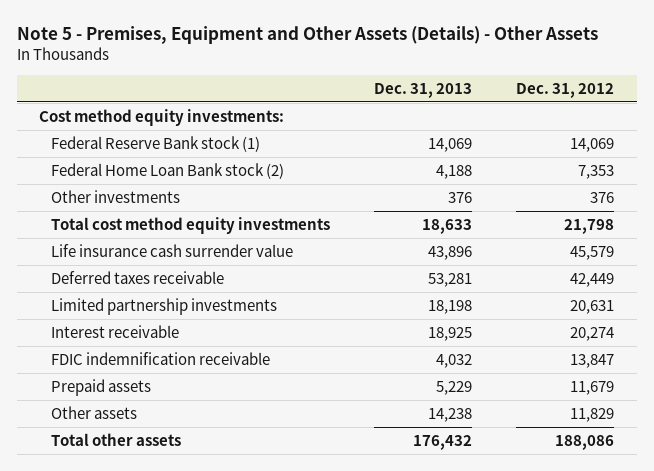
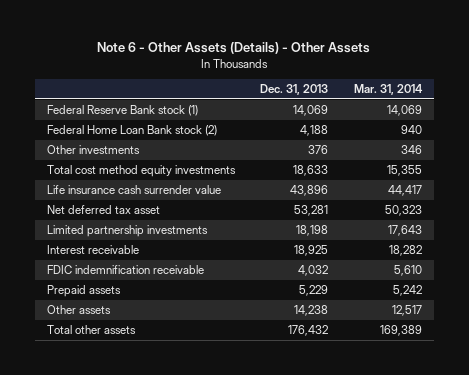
[17,26,599,45] Note 5 - Premises, Equipment and Other Assets (Details) - Other Assets -> [97,42,371,55] Note 6 - Other Assets (Details) - Other Assets
[516,82,615,98] Dec. 31, 2012 -> none
none -> [353,84,423,96] Mar. 31, 2014
[39,108,285,126] Cost method equity investments: -> none
[51,270,225,284] Deferred taxes receivable -> [47,205,161,215] Net deferred tax asset

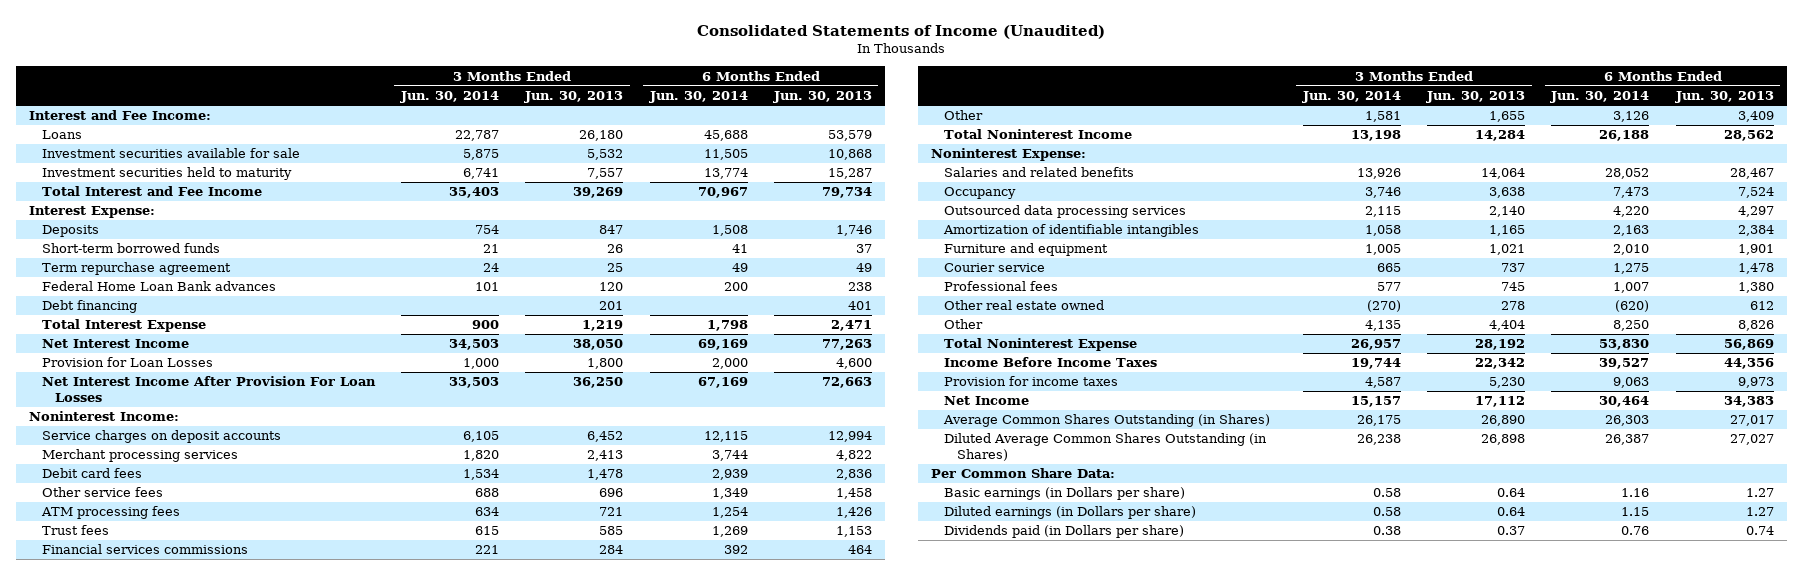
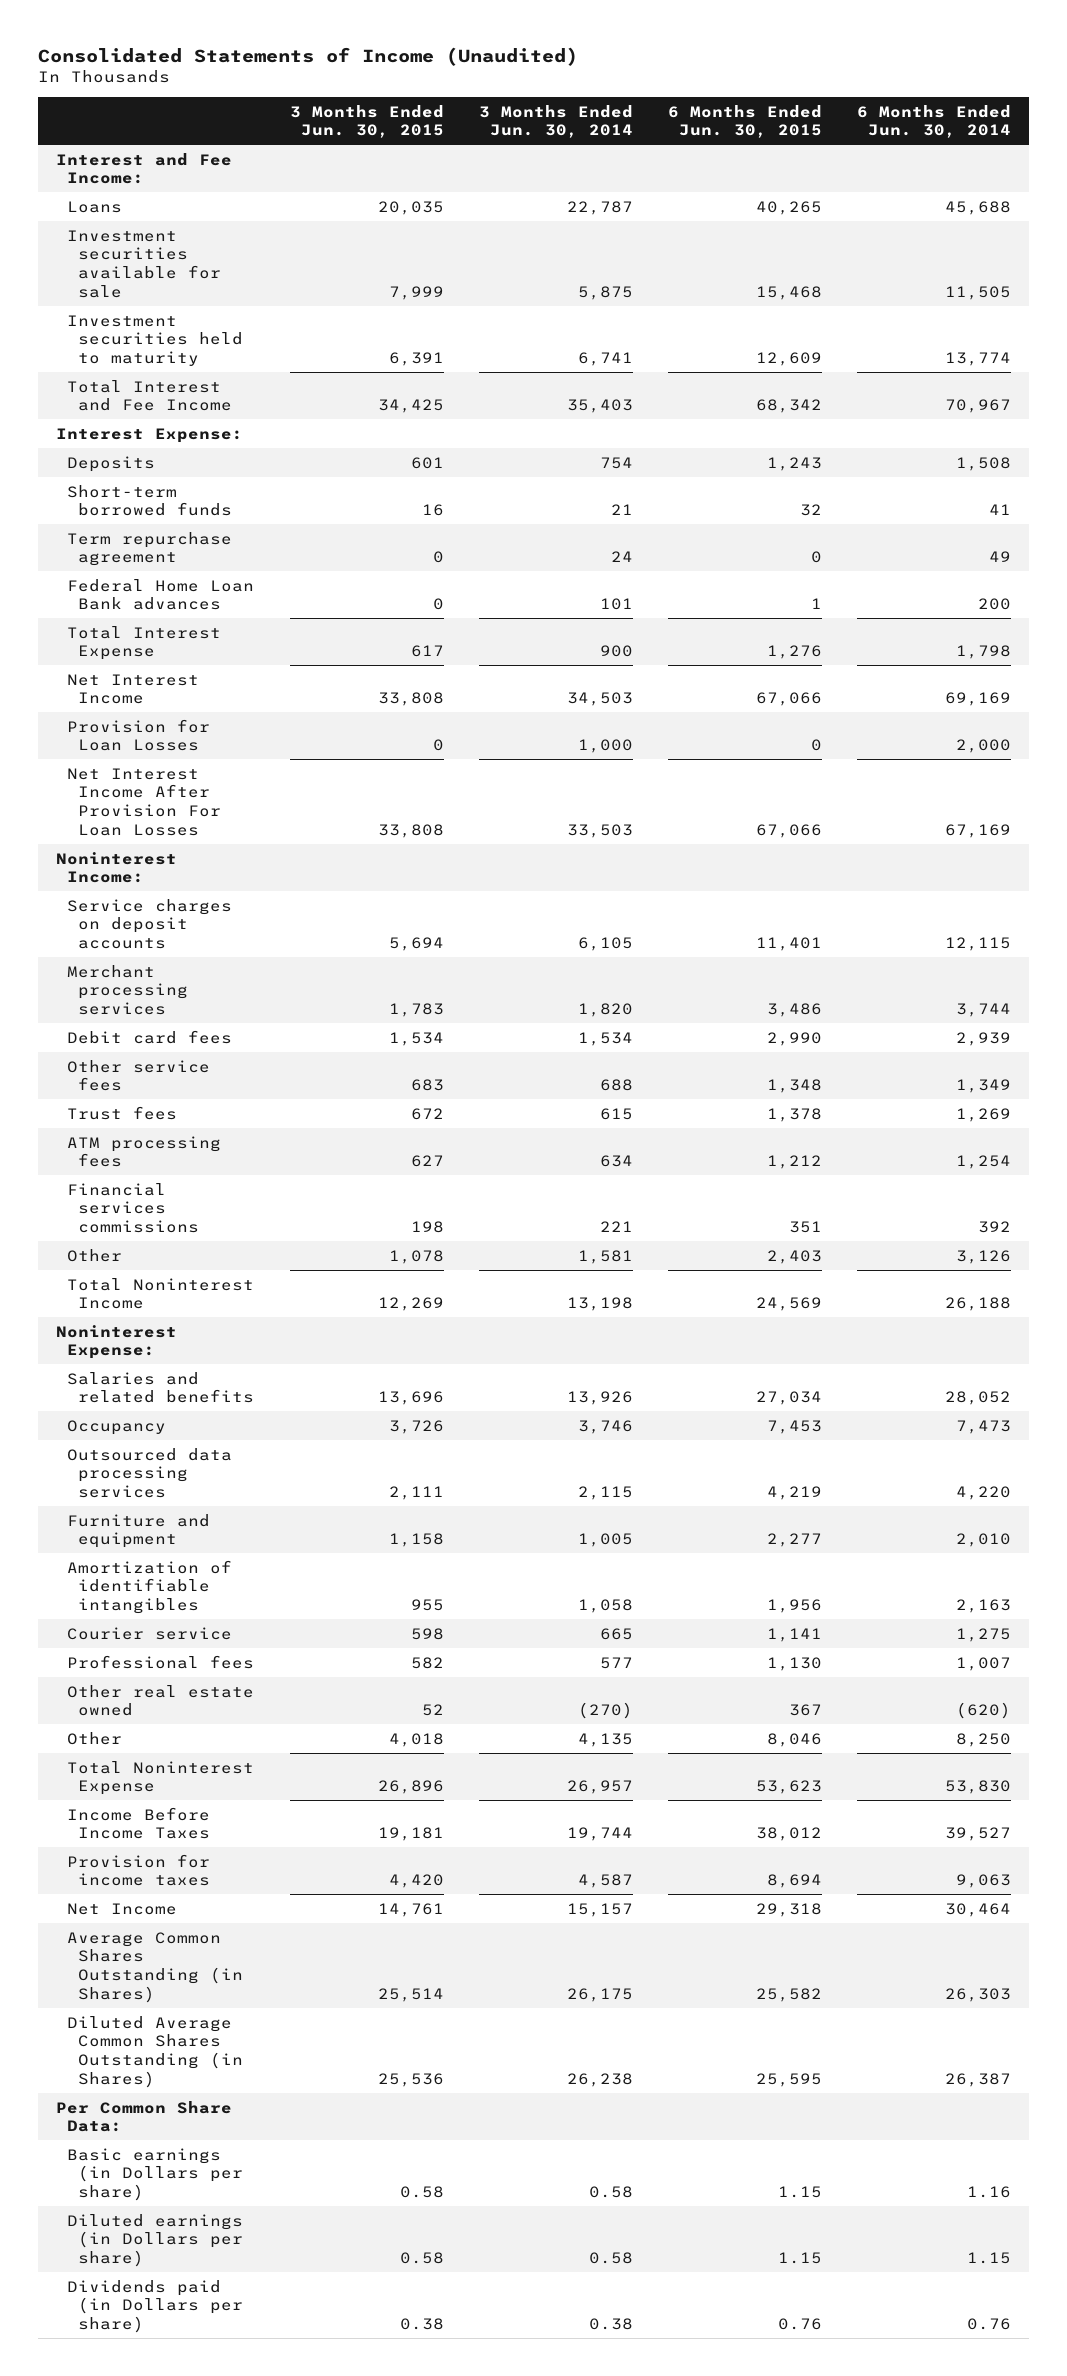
[524,91,624,104] Jun. 30, 2013 -> none
[772,91,872,104] Jun. 30, 2013 -> none
none -> [289,104,444,139] 3 Months Ended Jun. 30, 2015
none -> [667,104,822,139] 6 Months Ended Jun. 30, 2015
[41,300,137,314] Debt financing -> none
[40,506,180,520] ATM processing fees -> [67,1135,222,1168] ATM processing fees
[942,224,1199,238] Amortization of identifiable intangibles -> [67,1559,233,1615] Amortization of identifiable intangibles

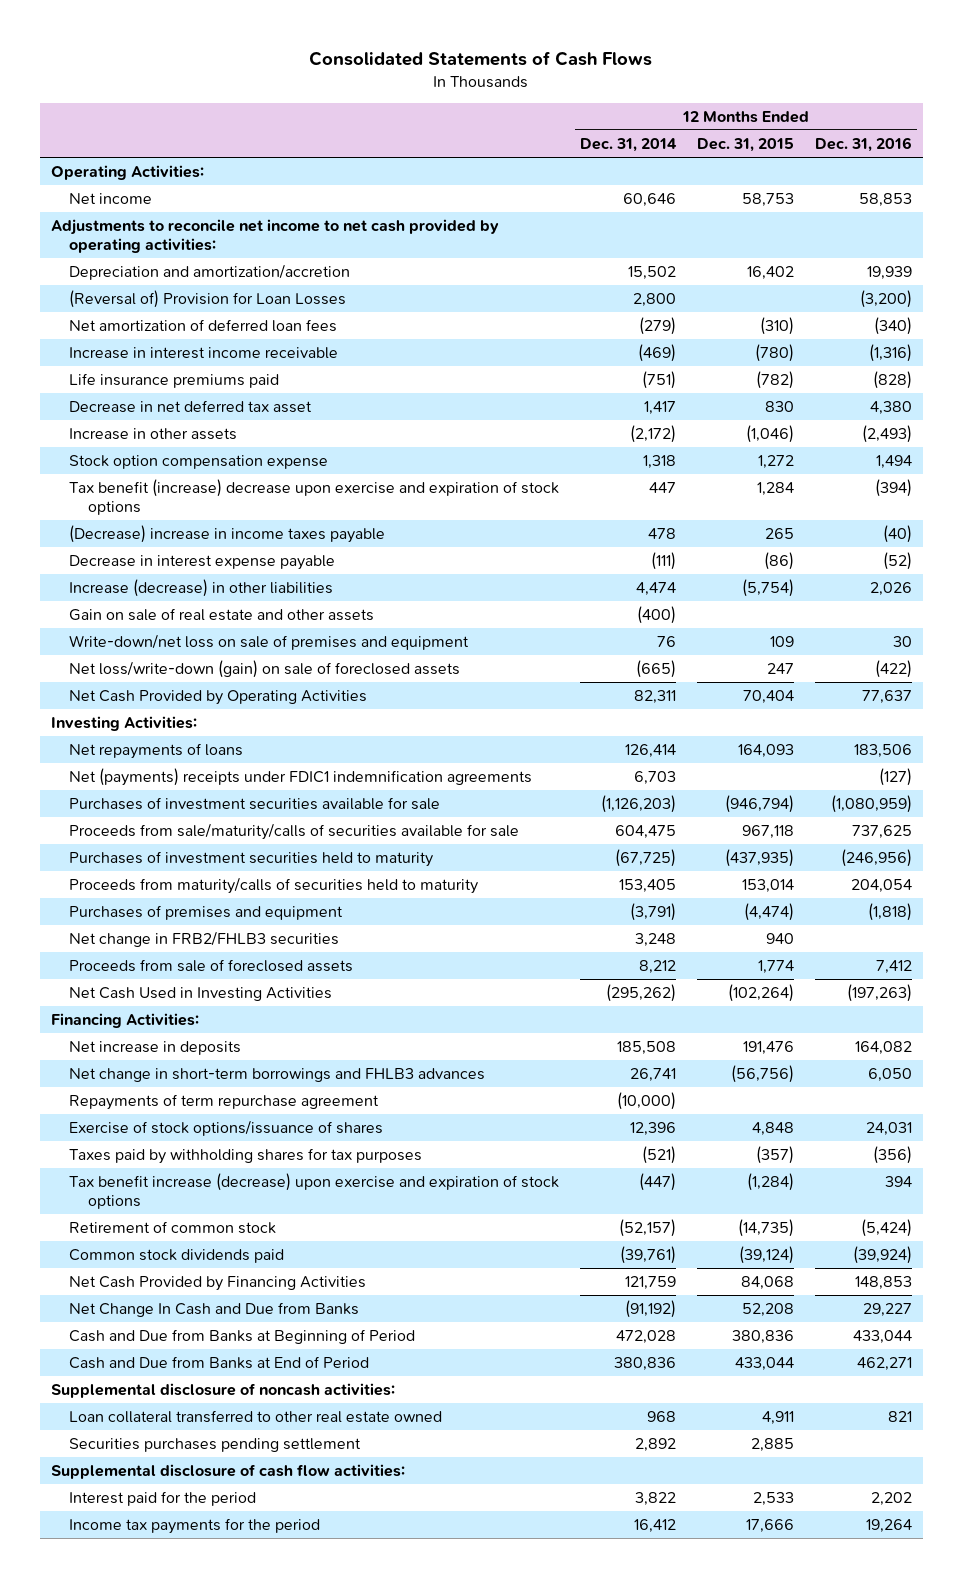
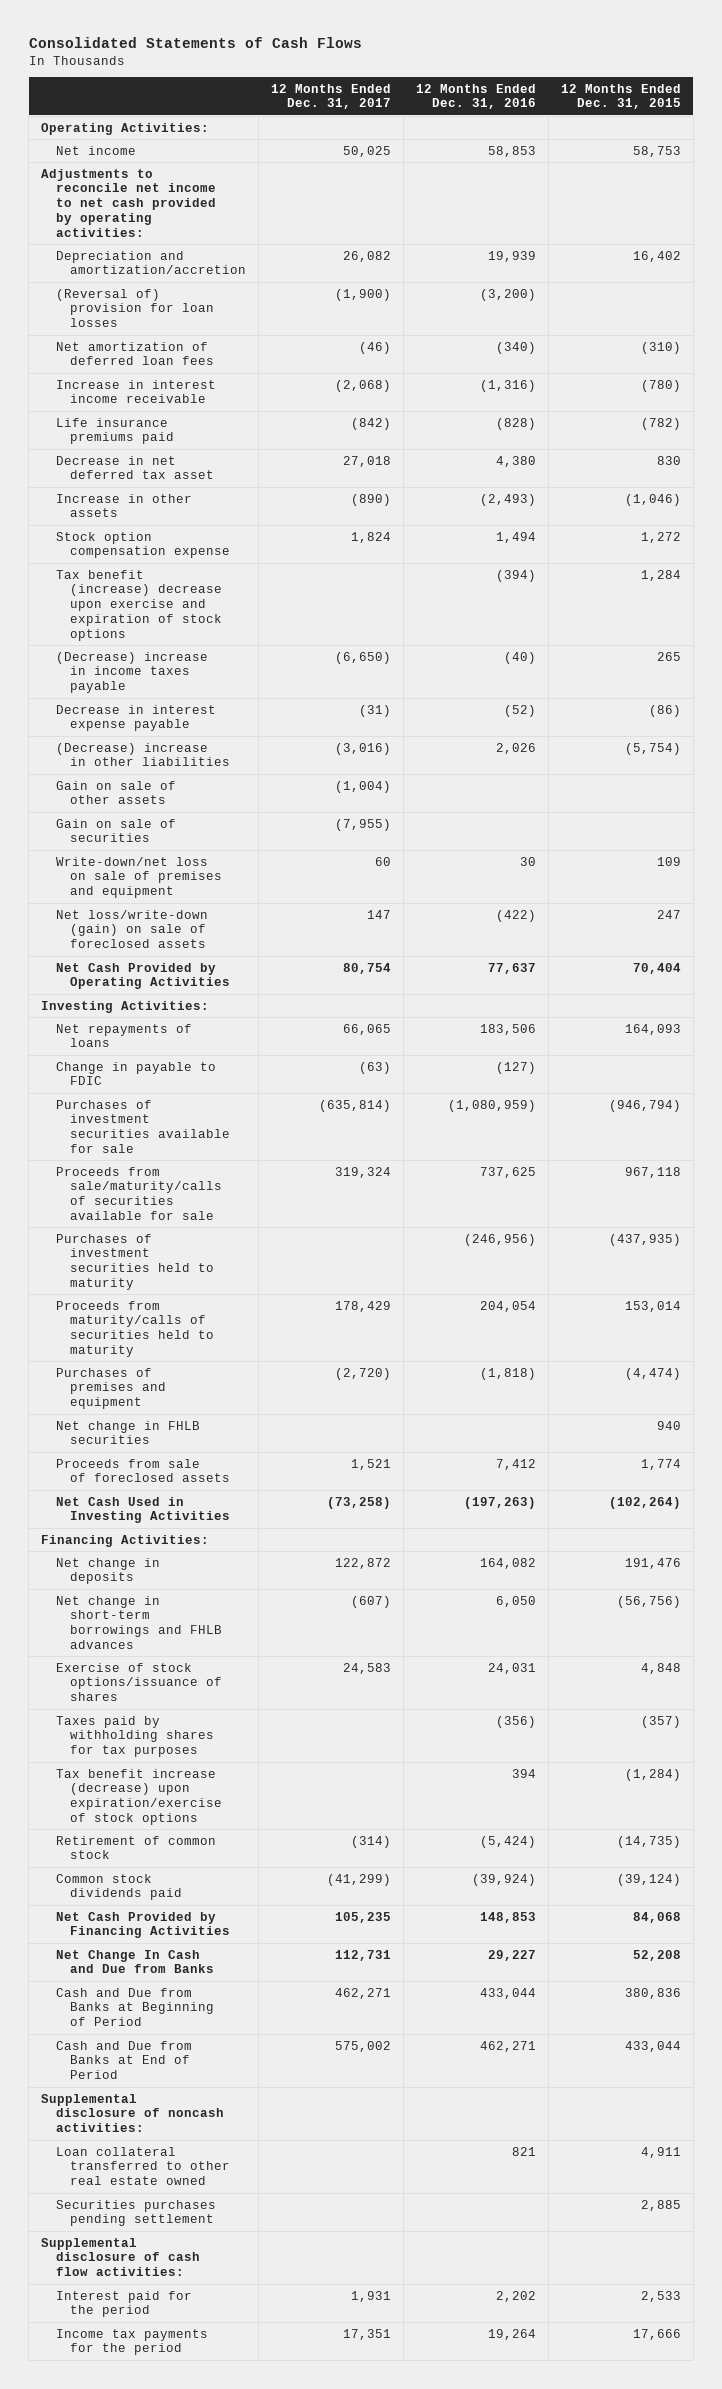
[580,138,678,153] Dec. 31, 2014 -> none
none -> [271,83,392,110] 12 Months Ended Dec. 31, 2017
[69,290,347,309] (Reversal of) Provision for Loan Losses -> [55,288,215,328] (Reversal of) provision for loan losses
[69,579,334,598] Increase (decrease) in other liabilities -> [55,742,231,767] (Decrease) increase in other liabilities
[69,608,375,622] Gain on sale of real estate and other assets -> [55,780,176,805] Gain on sale of other assets
none -> [55,818,176,843] Gain on sale of securities
[69,768,533,787] Net (payments) receipts under FDIC1 indemnification agreements -> [55,1061,216,1086] Change in payable to FDIC
[69,931,340,948] Net change in FRB2/FHLB3 securities -> [55,1420,200,1445] Net change in FHLB securities
[69,1094,380,1111] Repayments of term repurchase agreement -> none
[69,1041,242,1056] Net increase in deposits -> [55,1557,160,1585] Net change in deposits
[69,1068,486,1083] Net change in short-term borrowings and FHLB3 advances -> [55,1595,223,1649] Net change in short-term borrowings and FHLB advances
[69,1173,560,1210] Tax benefit increase (decrease) upon exercise and expiration of stock options -> [55,1768,223,1825] Tax benefit increase (decrease) upon expiration/exercise of stock options

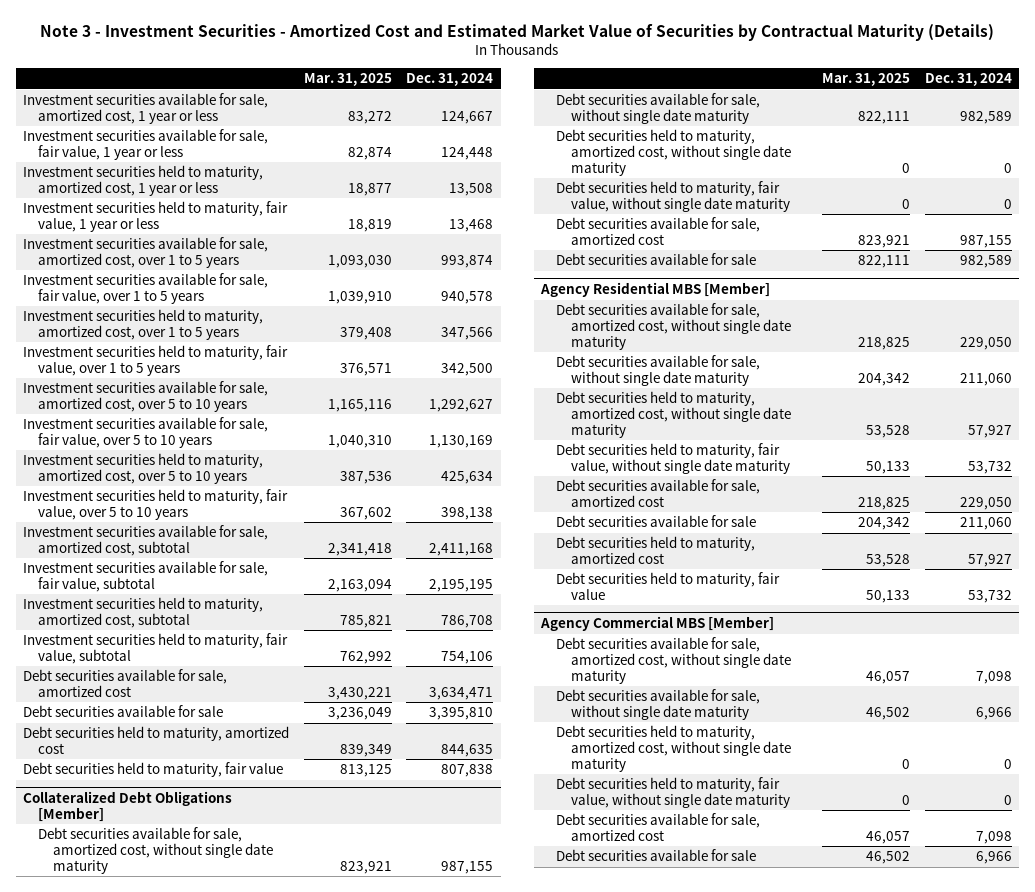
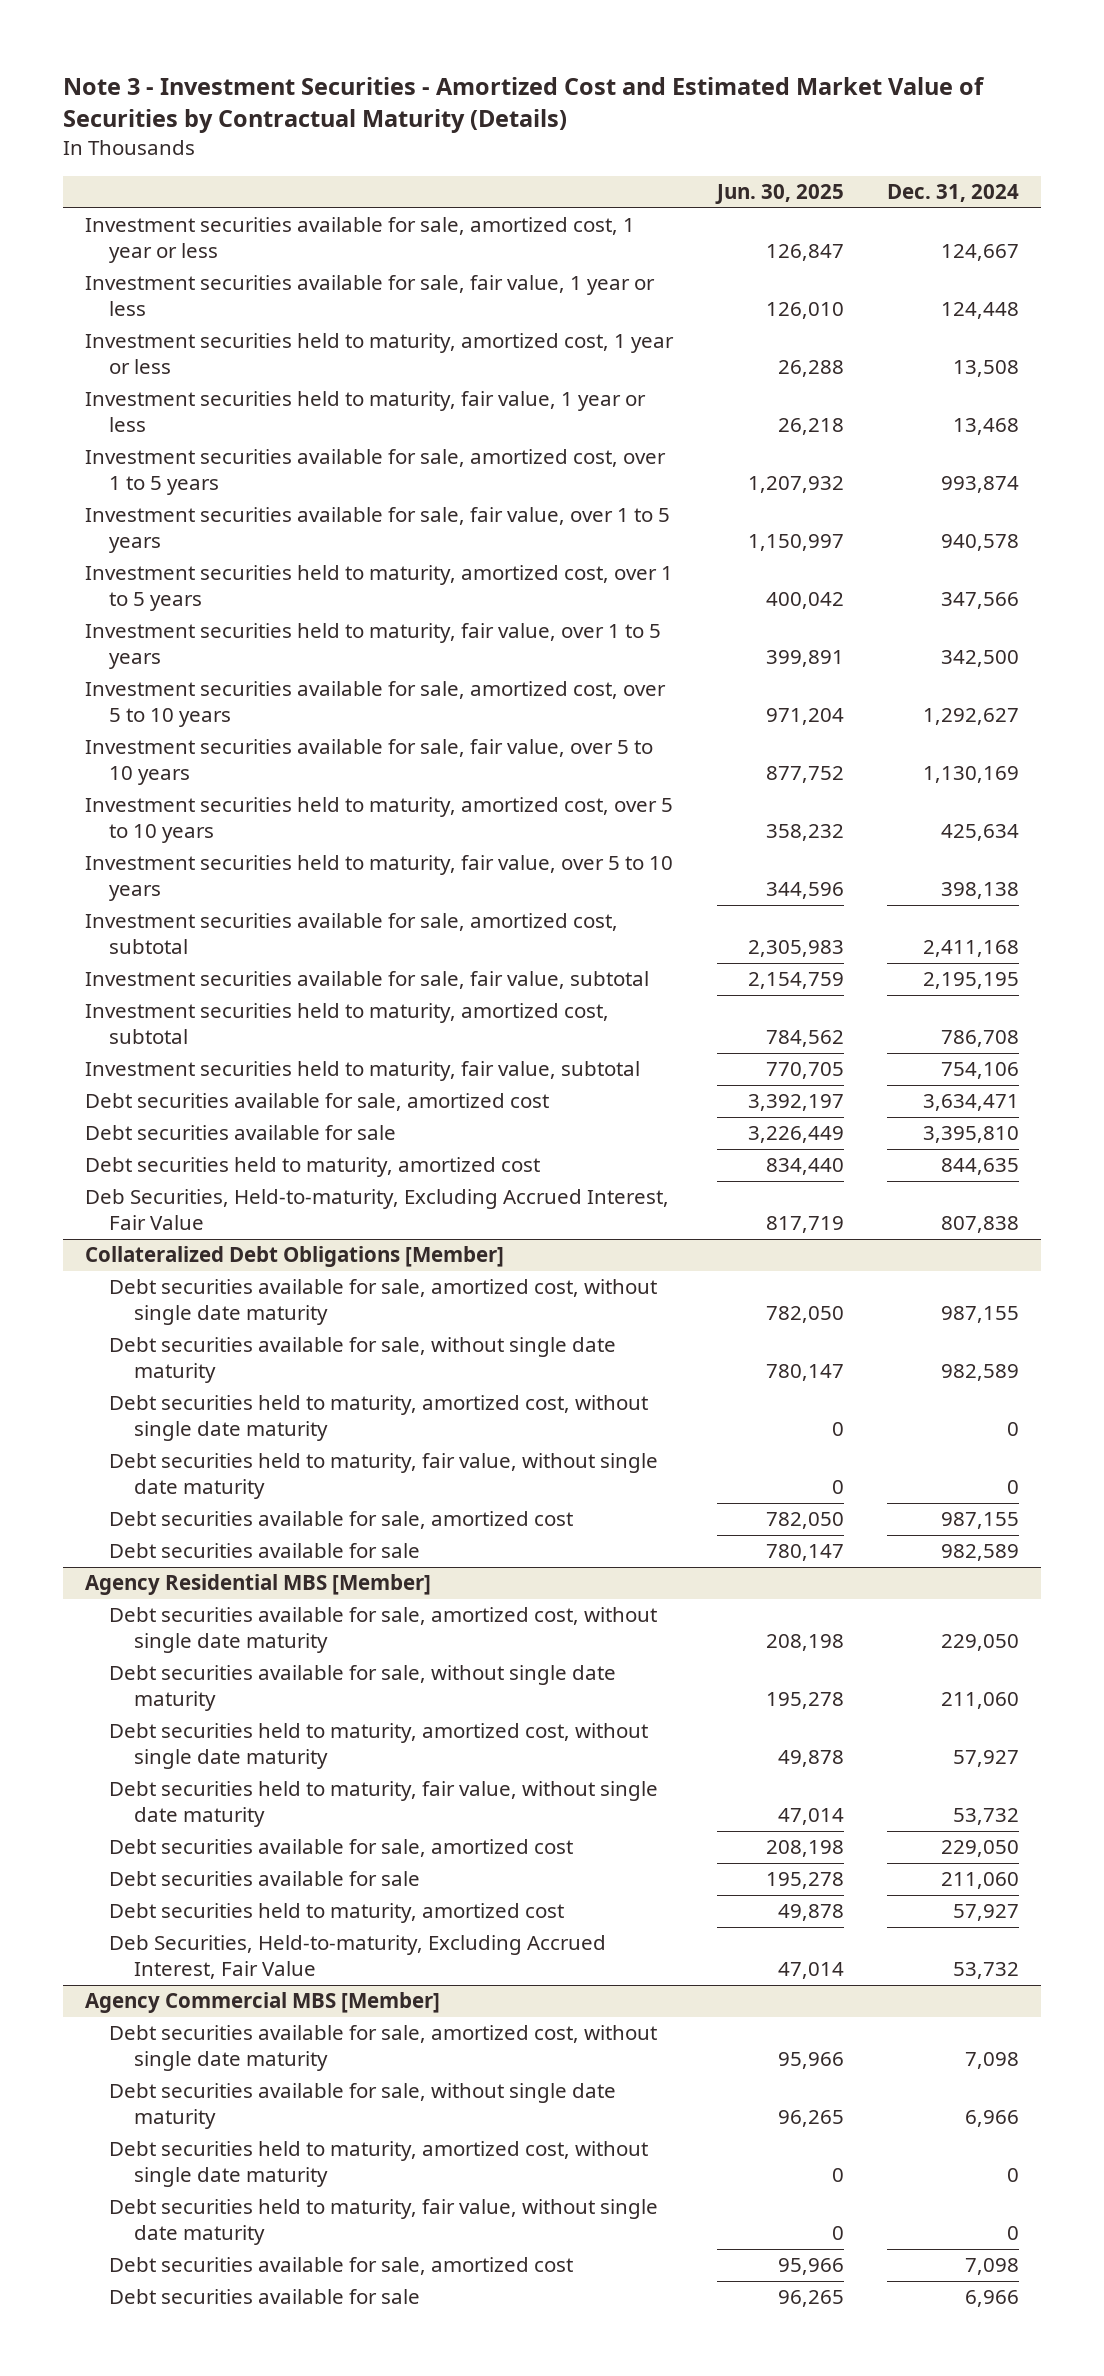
[303,73,392,87] Mar. 31, 2025 -> none
none -> [714,184,844,205] Jun. 30, 2025
[23,762,284,778] Debt securities held to maturity, fair value -> [85,1189,670,1231] Deb Securities, Held-to-maturity, Excluding Accrued Interest, Fair Value
[556,572,781,600] Debt securities held to maturity, fair value -> [109,1935,607,1980] Deb Securities, Held-to-maturity, Excluding Accrued Interest, Fair Value

